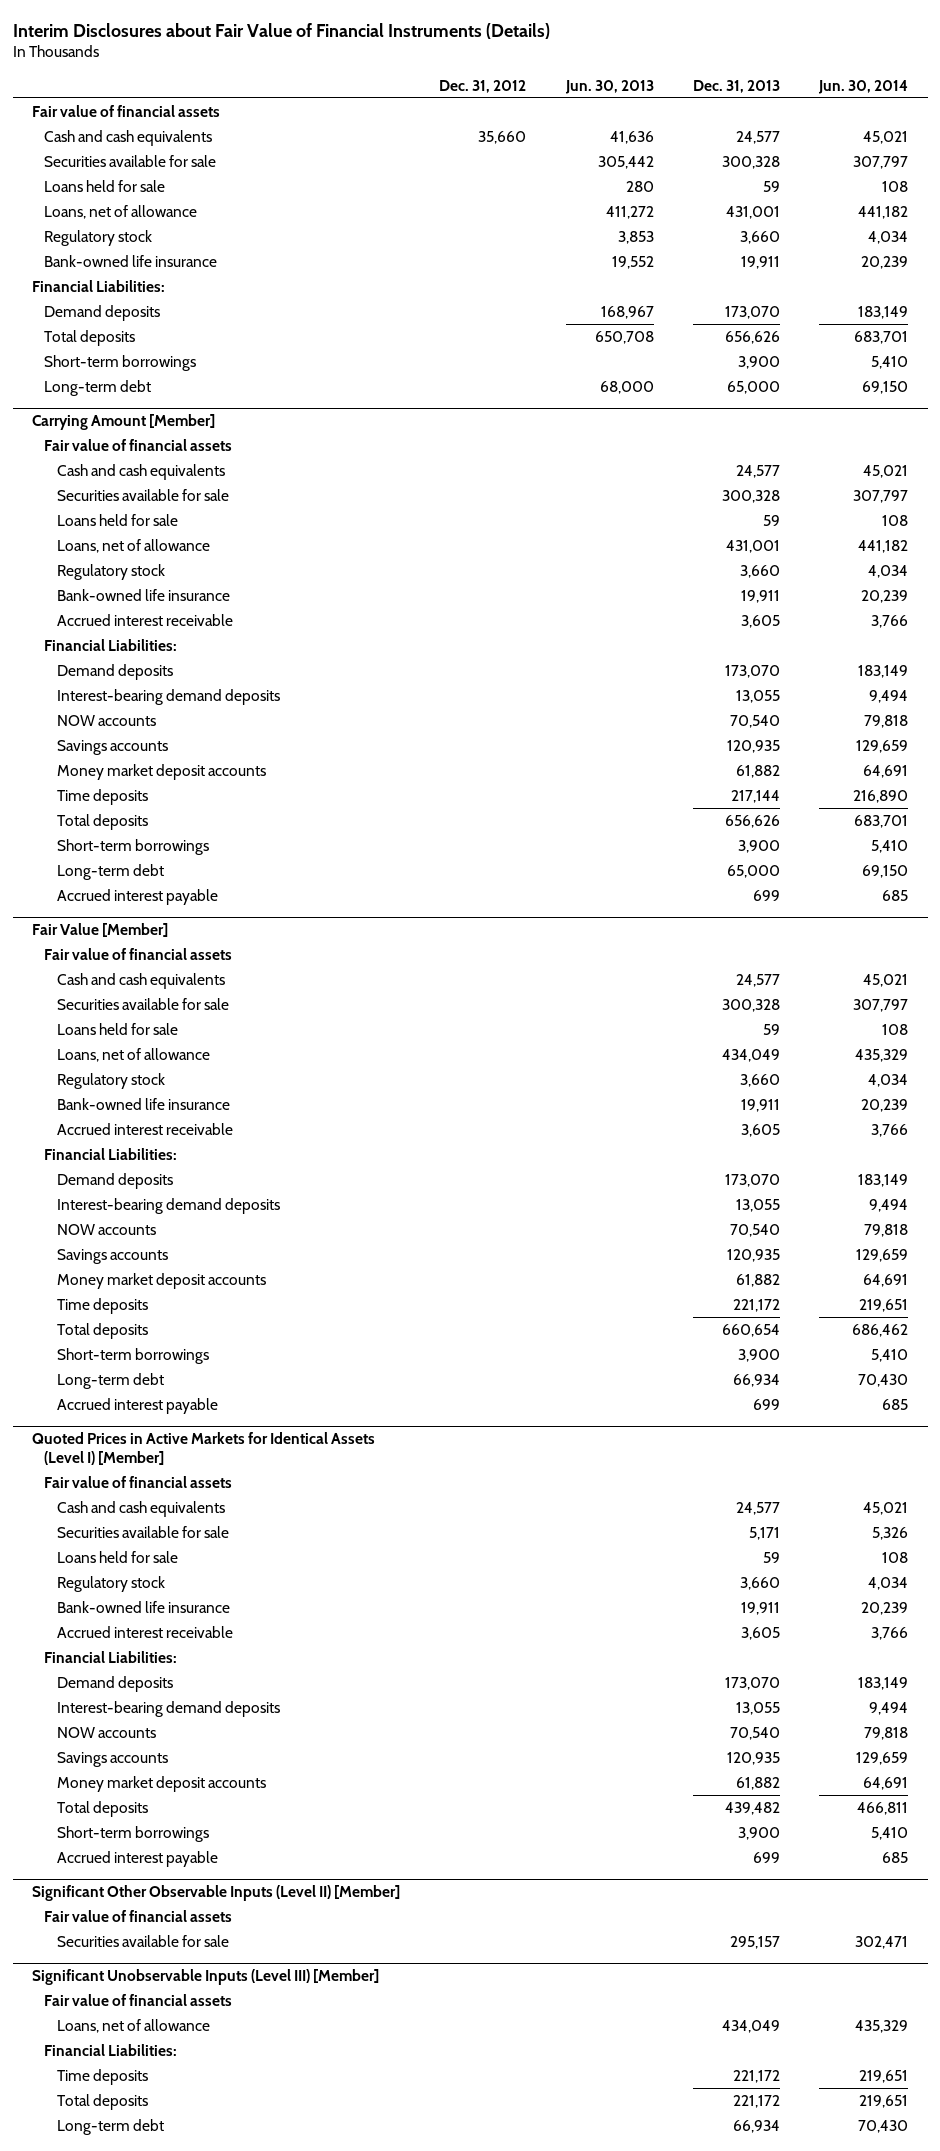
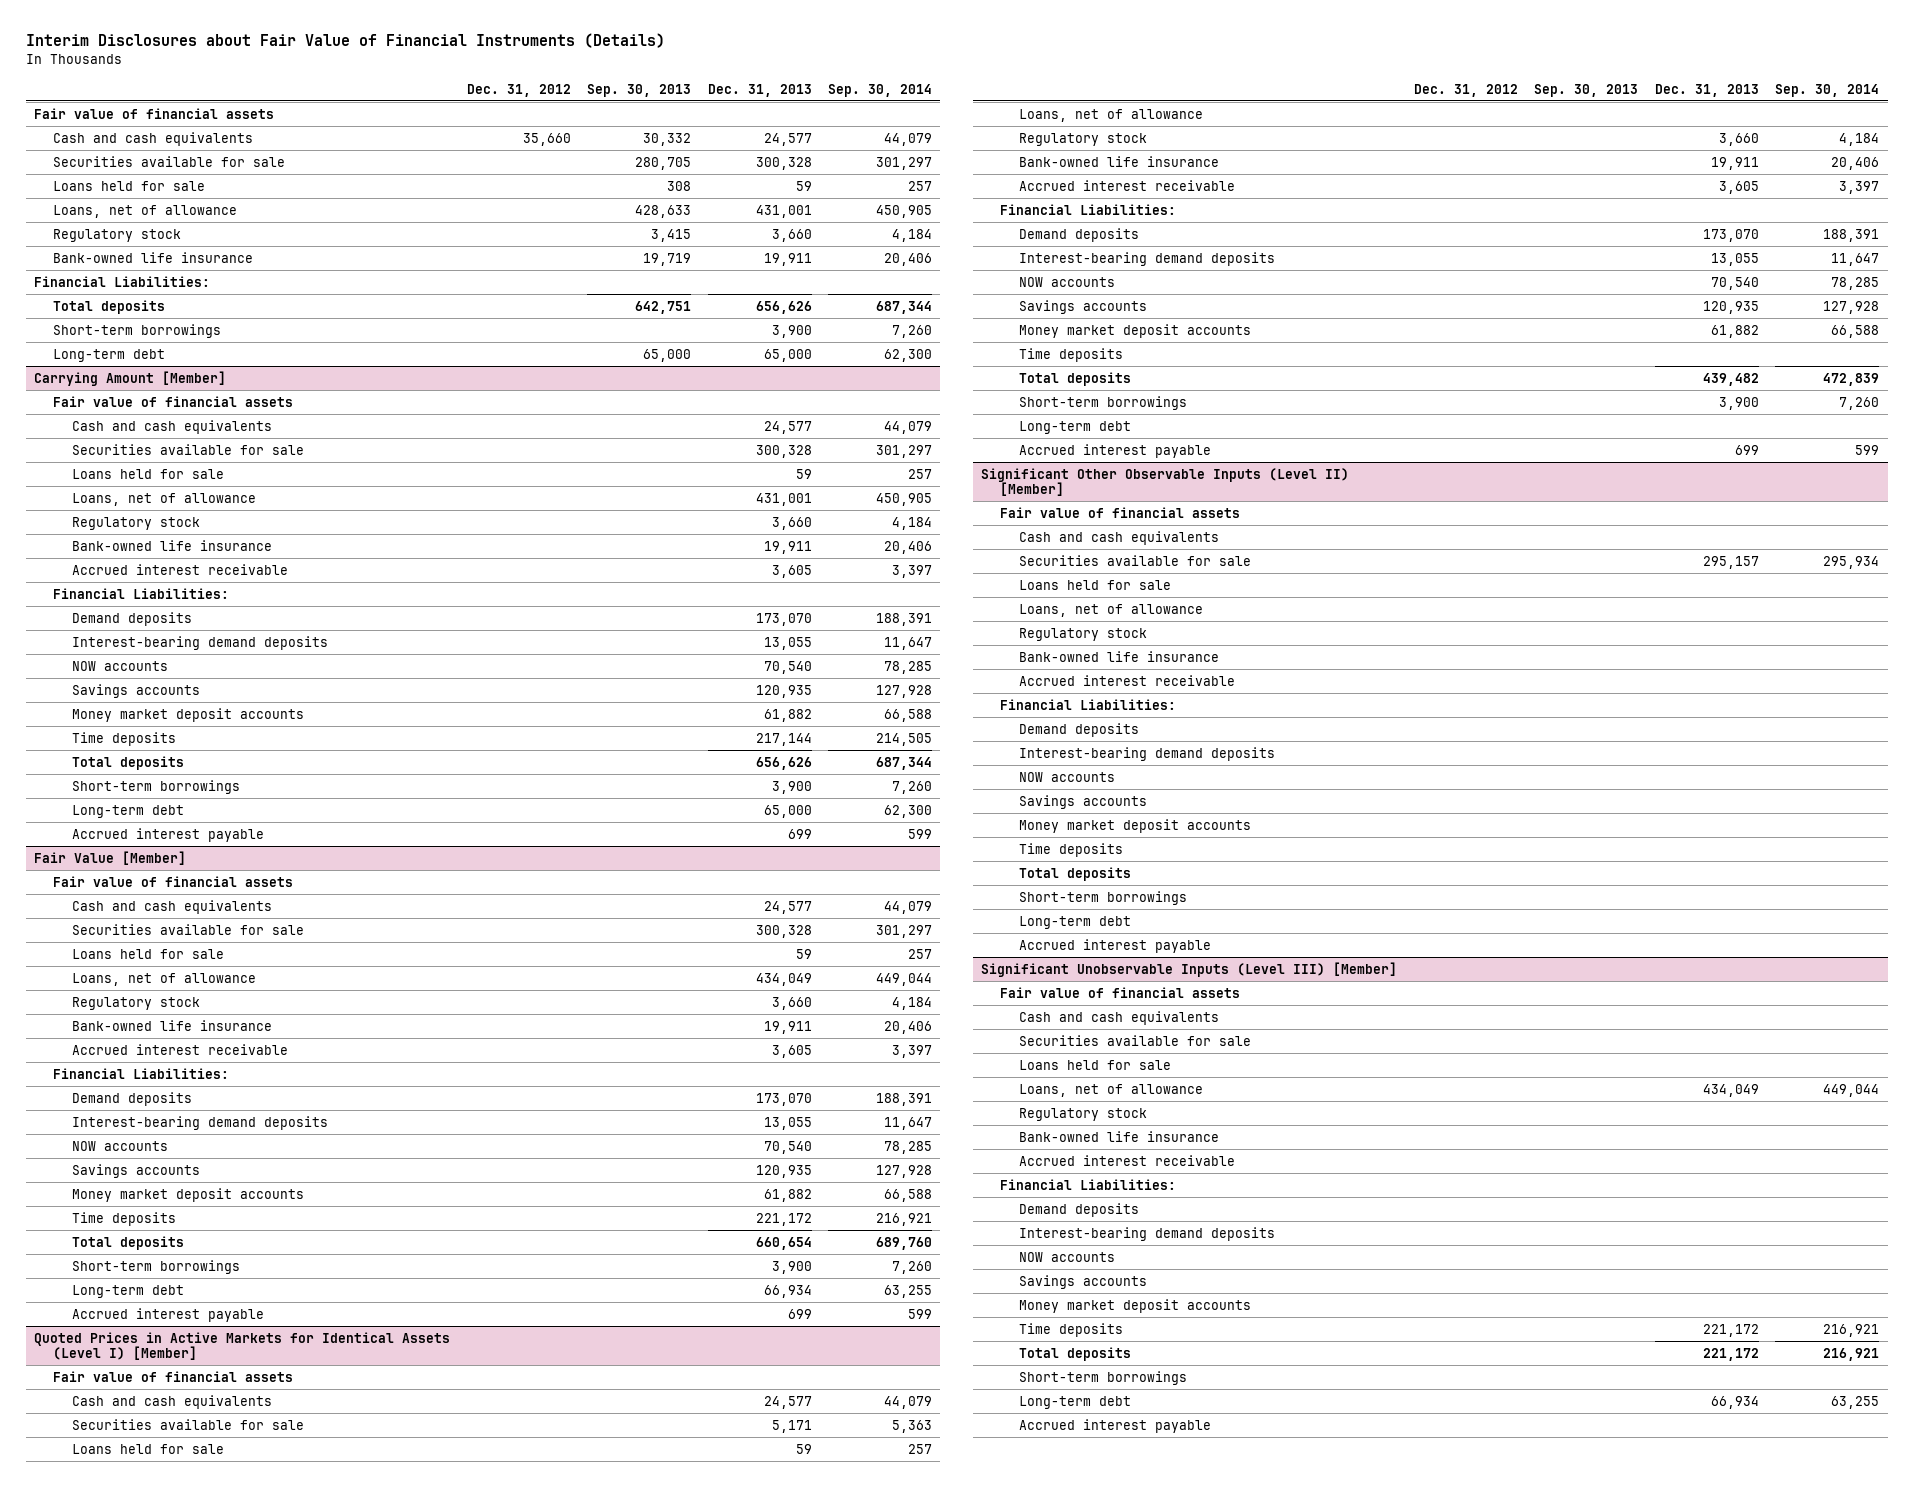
[564,79,654,94] Jun. 30, 2013 -> none
[818,79,909,94] Jun. 30, 2014 -> none
none -> [587,83,692,97] Sep. 30, 2013
none -> [828,83,933,97] Sep. 30, 2014
[44,304,161,321] Demand deposits -> none
none -> [1018,108,1203,122] Loans, net of allowance
none -> [1018,347,1123,362] Time deposits
none -> [1018,420,1131,434] Long-term debt
none -> [1018,530,1219,545] Cash and cash equivalents
none -> [1018,579,1171,590] Loans held for sale
none -> [1018,603,1203,617] Loans, net of allowance
none -> [1018,627,1147,641] Regulatory stock
none -> [1018,650,1219,662] Bank-owned life insurance
none -> [1018,674,1235,686] Accrued interest receivable
none -> [1000,698,1177,710] Financial Liabilities:
none -> [1018,722,1139,737] Demand deposits
none -> [1018,746,1275,761] Interest-bearing demand deposits
none -> [1018,771,1115,782] NOW accounts
none -> [1018,794,1147,809] Savings accounts
none -> [1018,818,1251,833] Money market deposit accounts
none -> [1018,842,1123,857] Time deposits
none -> [1018,866,1131,881] Total deposits
none -> [1018,890,1187,905] Short-term borrowings
none -> [1018,915,1131,929] Long-term debt
none -> [1018,938,1211,953] Accrued interest payable
none -> [1018,1010,1219,1025] Cash and cash equivalents
none -> [1018,1034,1251,1046] Securities available for sale
none -> [1018,1059,1171,1070] Loans held for sale
none -> [1018,1107,1147,1121] Regulatory stock
none -> [1018,1130,1219,1142] Bank-owned life insurance
none -> [1018,1154,1235,1166] Accrued interest receivable
none -> [1018,1202,1139,1217] Demand deposits
none -> [1018,1226,1275,1241] Interest-bearing demand deposits
none -> [1018,1251,1115,1262] NOW accounts
none -> [1018,1274,1147,1289] Savings accounts
none -> [1018,1298,1251,1313] Money market deposit accounts
none -> [1018,1370,1187,1385] Short-term borrowings
none -> [1018,1418,1211,1433] Accrued interest payable

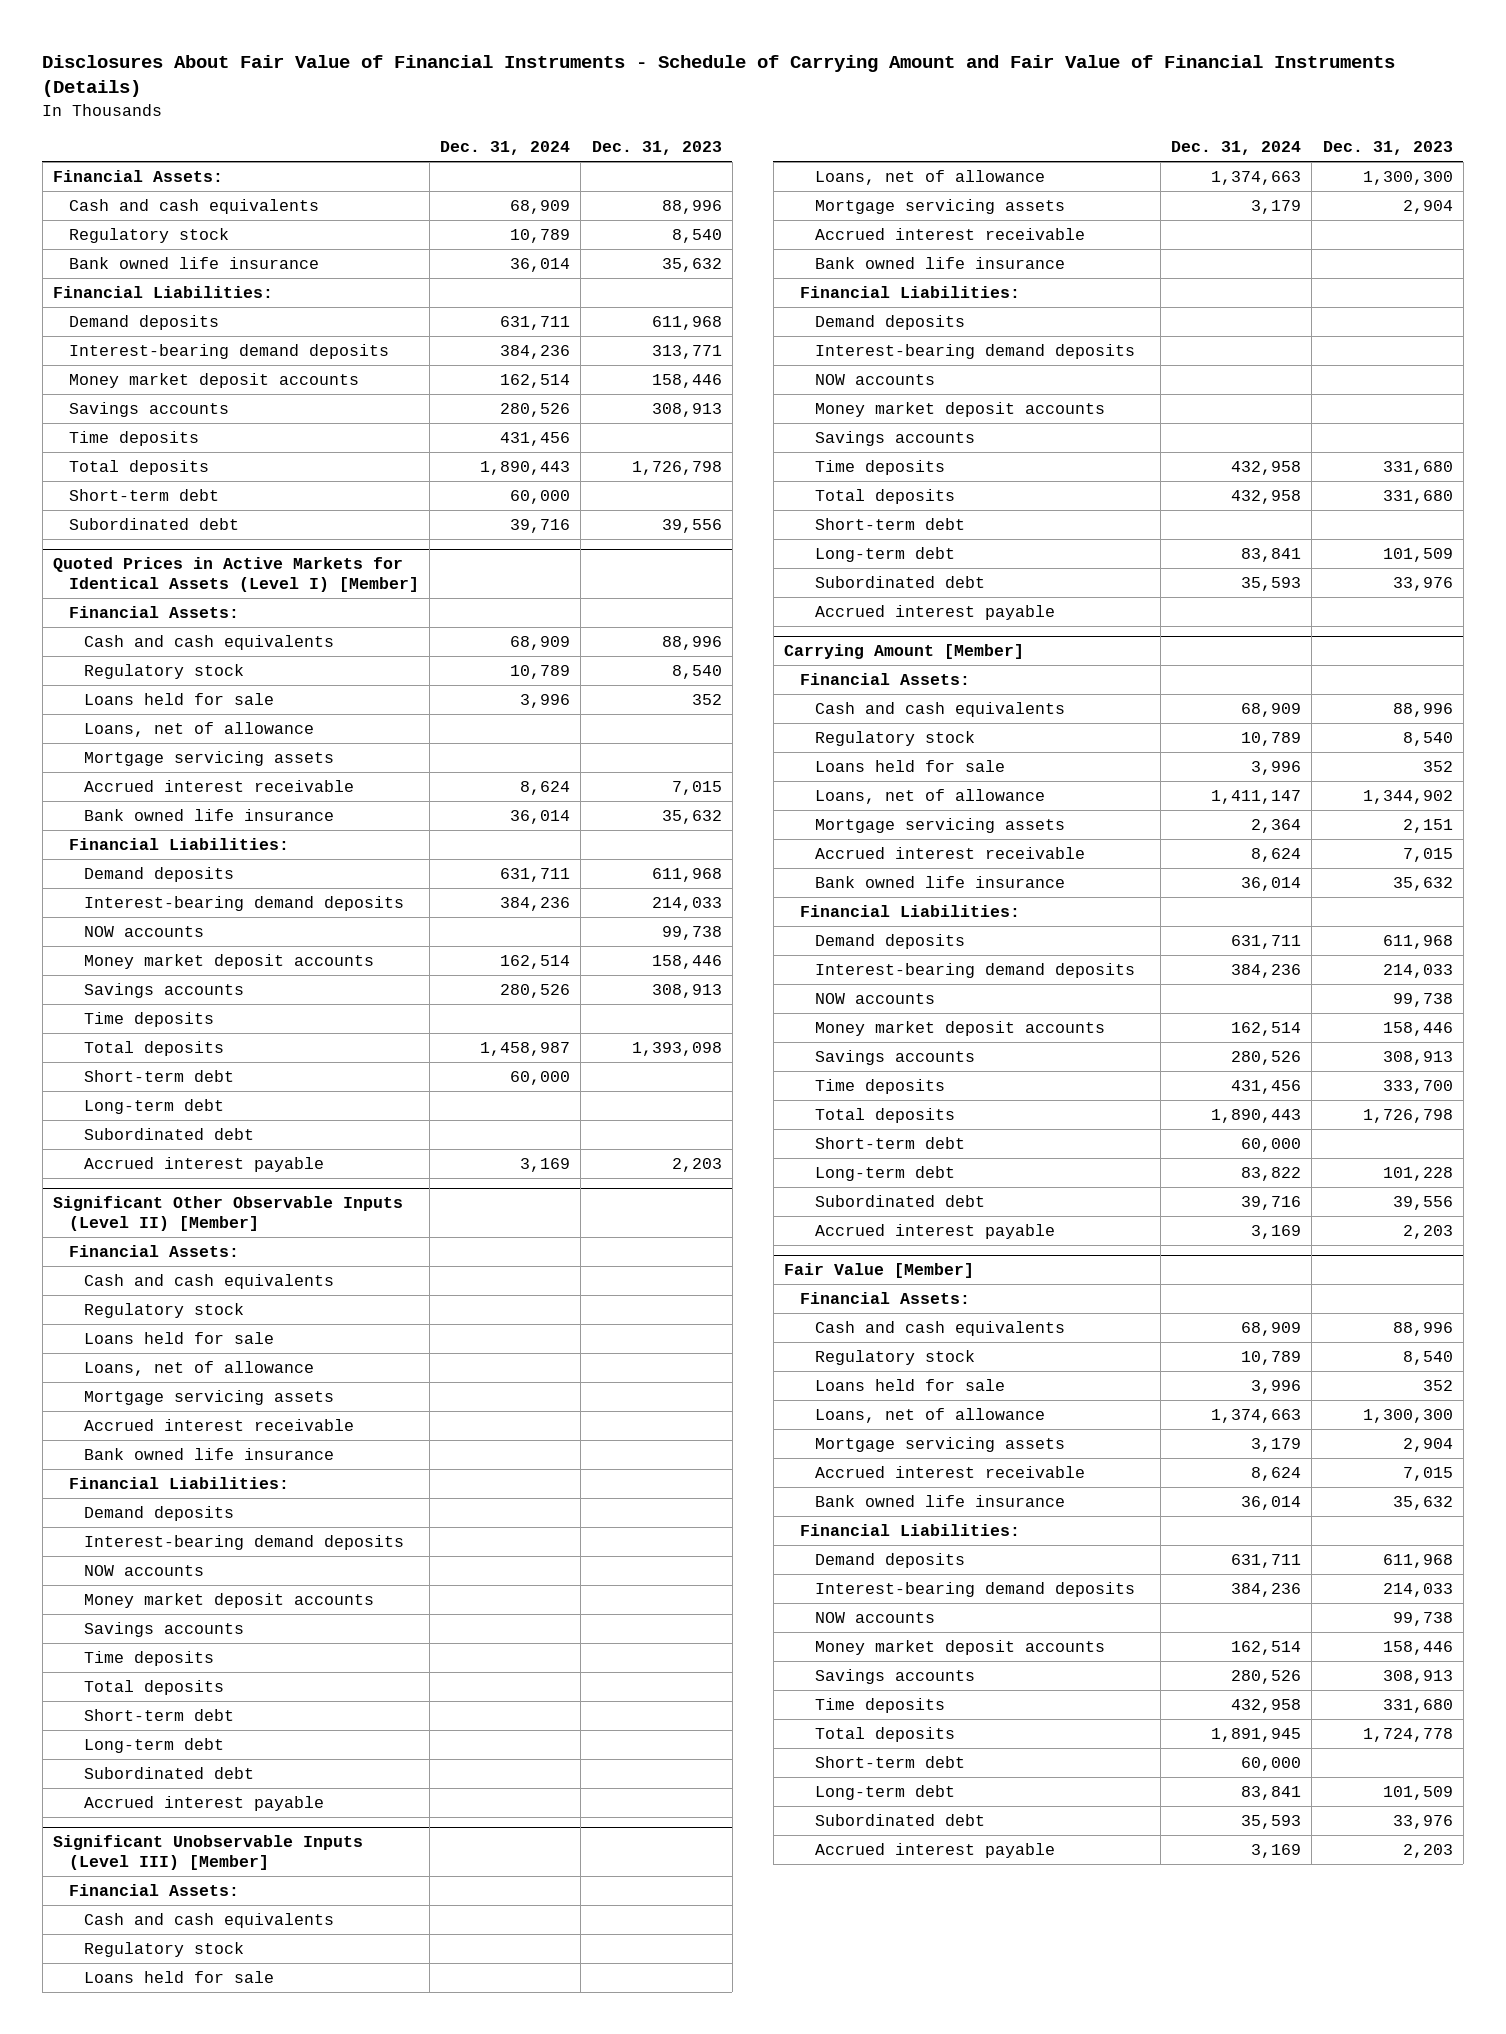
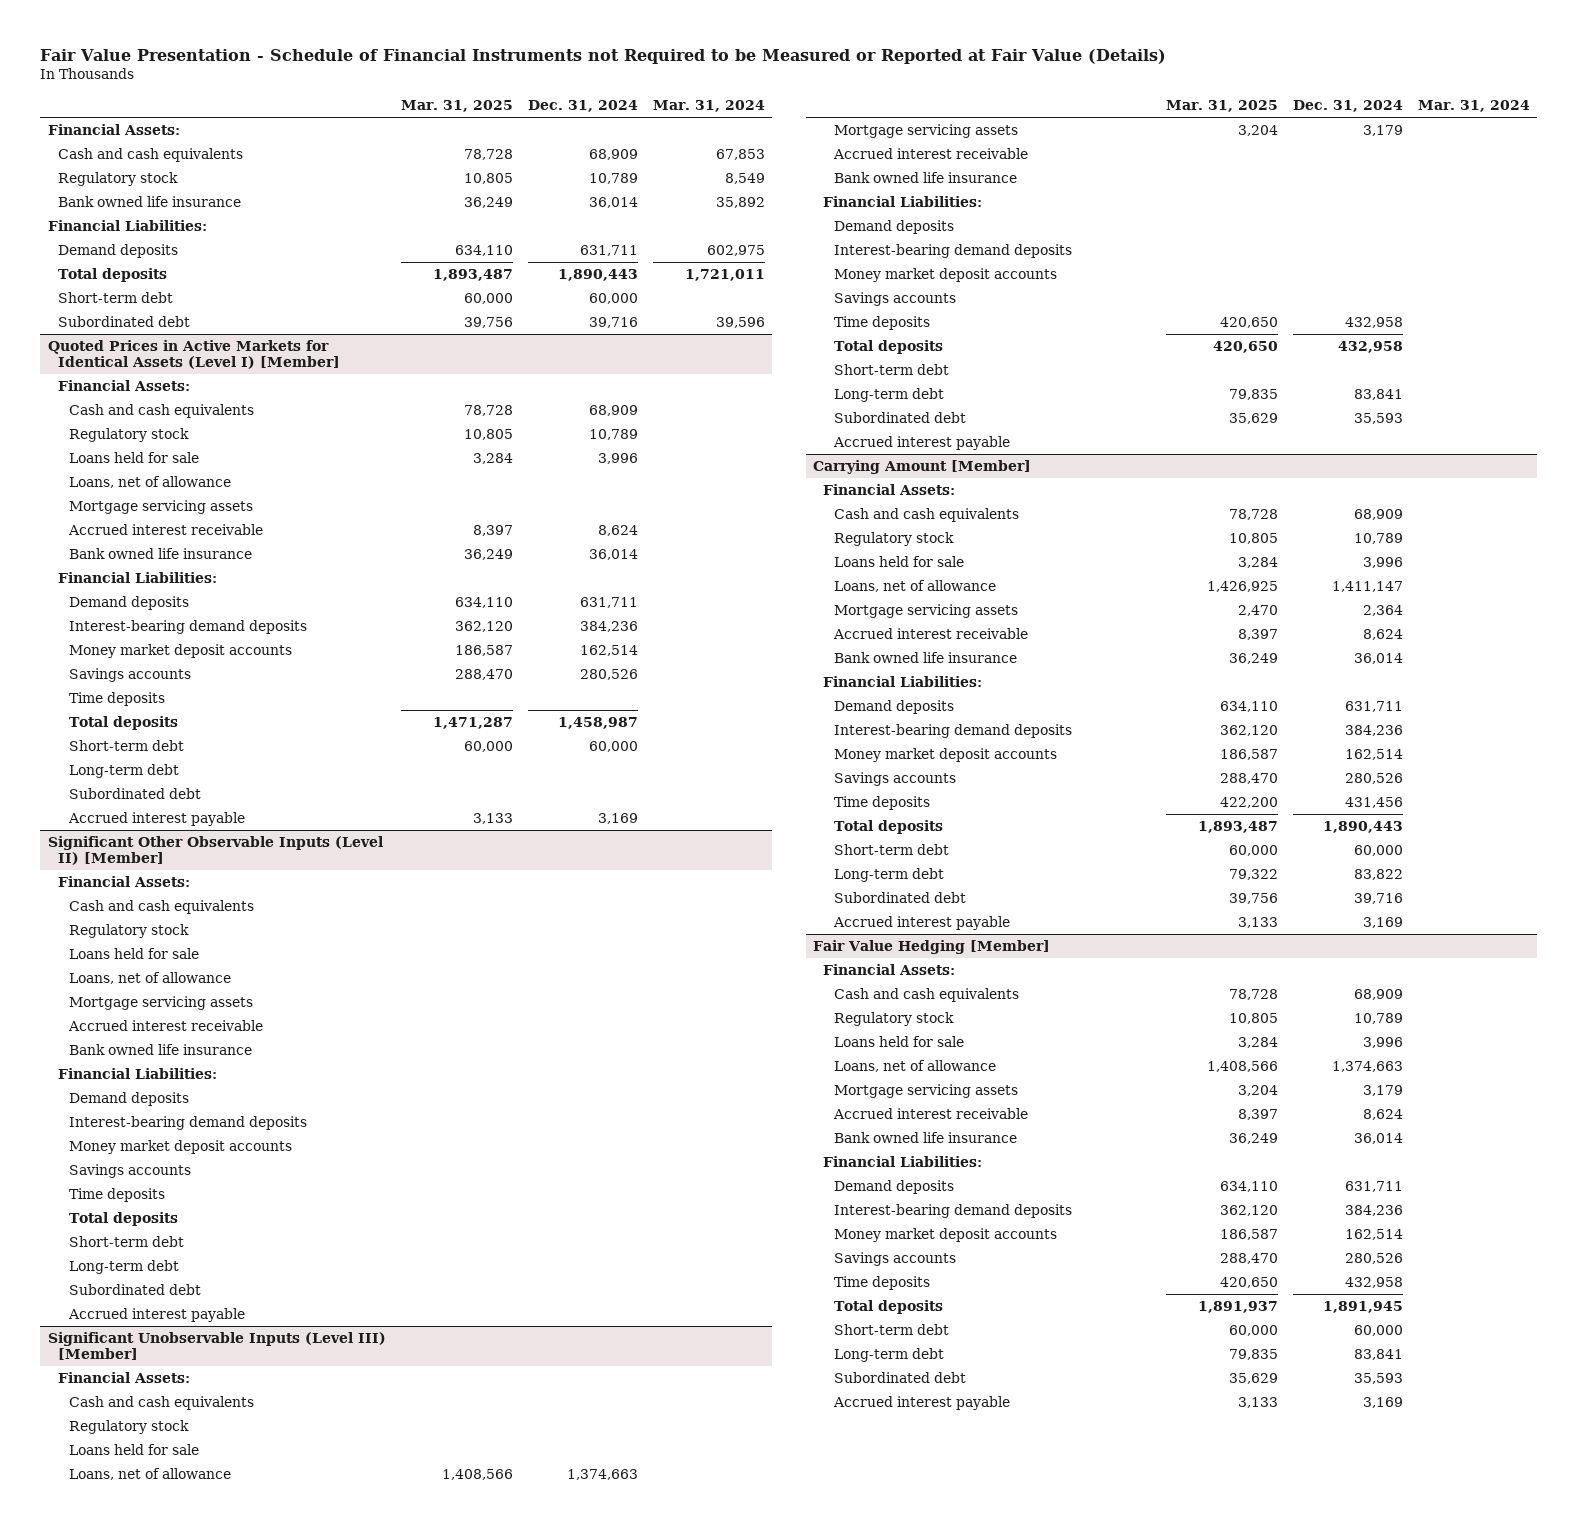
[42,54,1396,98] Disclosures About Fair Value of Financial Instruments - Schedule of Carrying Amount and Fair Value of Financial Instruments (Details) -> [40,49,1167,65] Fair Value Presentation - Schedule of Financial Instruments not Required to be Measured or Reported at Fair Value (Details)
[591,141,722,156] Dec. 31, 2023 -> none
none -> [400,99,513,112] Mar. 31, 2025
none -> [652,99,765,112] Mar. 31, 2024
[68,344,389,360] Interest-bearing demand deposits -> none
[68,373,359,389] Money market deposit accounts -> none
[68,402,229,418] Savings accounts -> none
[68,431,199,447] Time deposits -> none
[83,926,204,938] NOW accounts -> none
[83,1565,204,1577] NOW accounts -> none
[815,374,936,386] NOW accounts -> none
[815,993,936,1005] NOW accounts -> none
[784,1263,975,1279] Fair Value [Member] -> [812,940,1050,955] Fair Value Hedging [Member]
[815,1612,936,1624] NOW accounts -> none

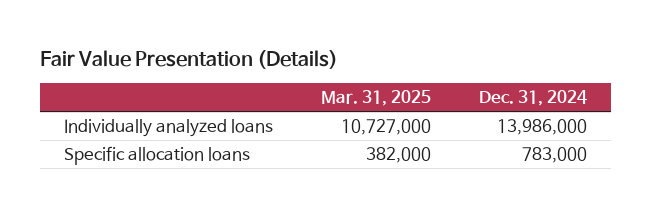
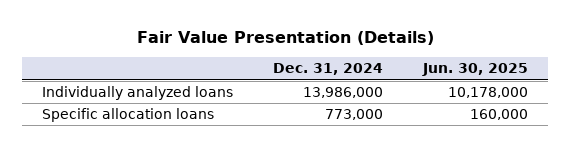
[321,90,432,107] Mar. 31, 2025 -> none
none -> [421,63,528,77] Jun. 30, 2025
[522,147,588,164] 783,000 -> [324,109,383,121] 773,000

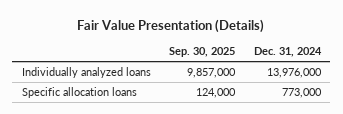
[421,63,528,77] Jun. 30, 2025 -> none
none -> [169,47,236,58] Sep. 30, 2025
[302,87,383,99] 13,986,000 -> [267,68,323,79] 13,976,000

